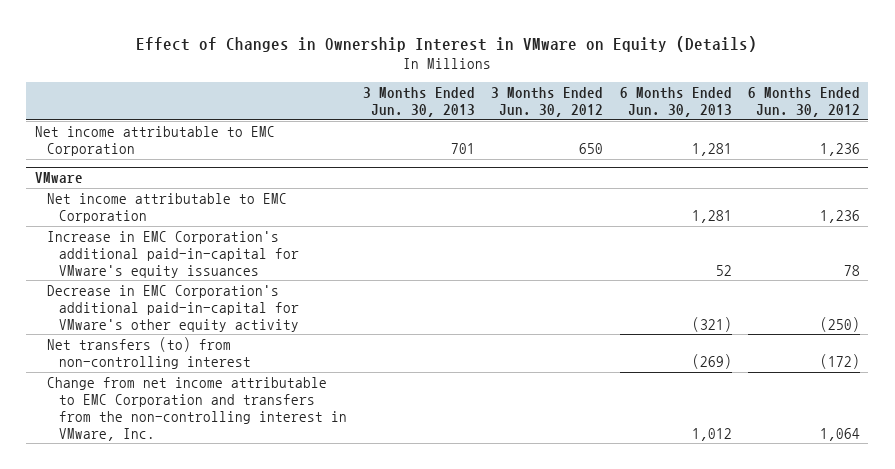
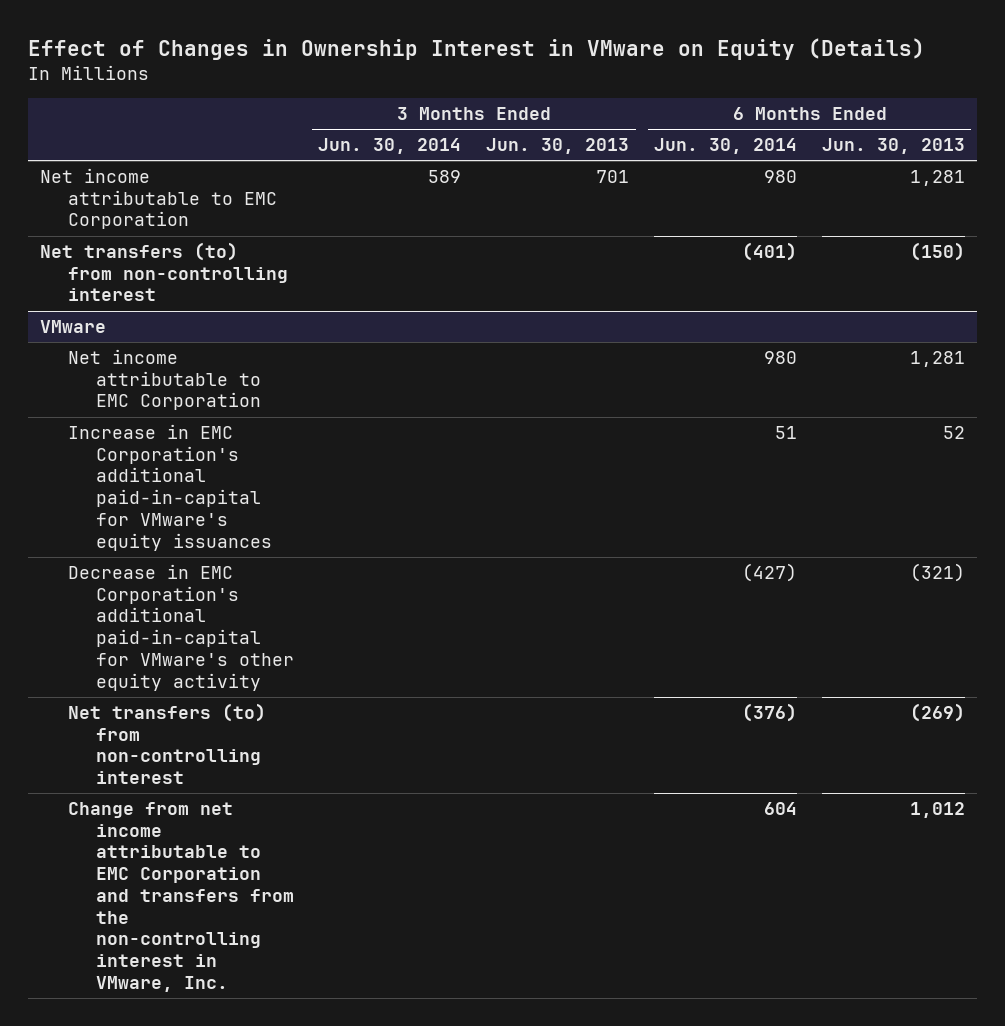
[491,87,604,118] 3 Months Ended Jun. 30, 2012 -> none
[748,87,861,118] 6 Months Ended Jun. 30, 2012 -> none
none -> [318,138,462,155] Jun. 30, 2014
none -> [654,138,798,155] Jun. 30, 2014
none -> [40,242,289,302] Net transfers (to) from non-controlling interest

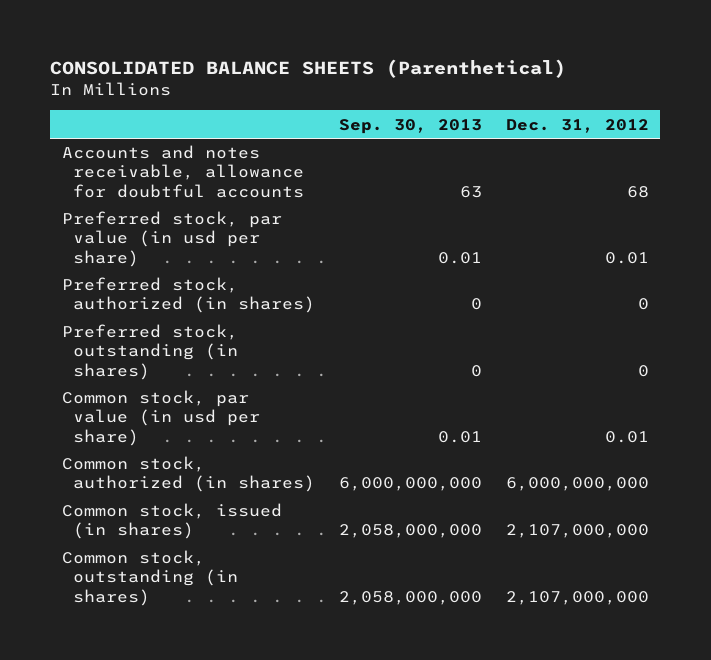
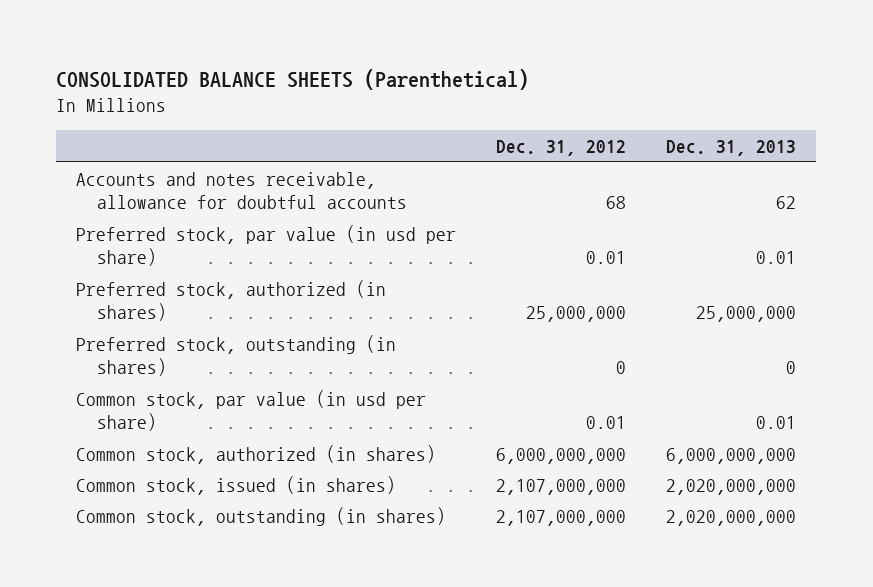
[338,118,482,134] Sep. 30, 2013 -> none
none -> [666,139,797,156] Dec. 31, 2013
[637,298,649,311] 0 -> [526,306,627,323] 25,000,000

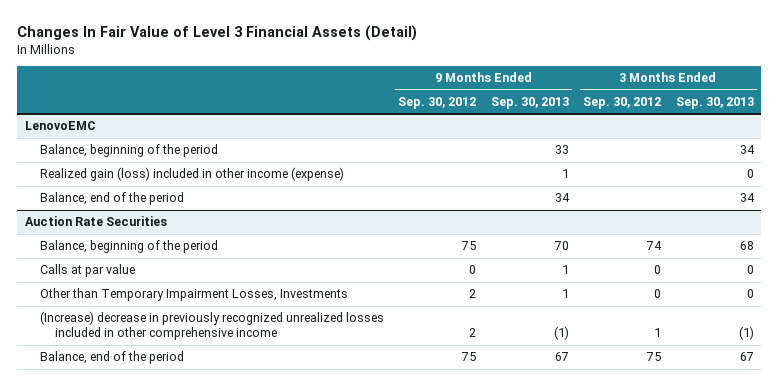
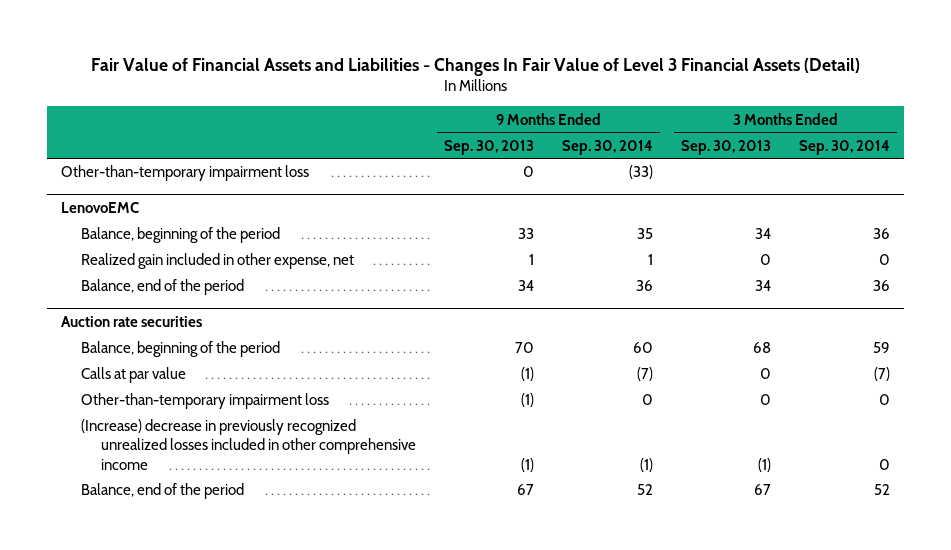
[17,24,418,41] Changes In Fair Value of Level 3 Financial Assets (Detail) -> [90,57,860,76] Fair Value of Financial Assets and Liabilities - Changes In Fair Value of Level 3 Financial Assets (Detail)
[398,96,477,109] Sep. 30, 2012 -> none
[583,96,662,109] Sep. 30, 2012 -> none
none -> [562,139,654,155] Sep. 30, 2014
none -> [799,139,891,155] Sep. 30, 2014
none -> [61,165,310,182] Other-than-temporary impairment loss
[39,167,344,182] Realized gain (loss) included in other income (expense) -> [81,253,355,270] Realized gain included in other expense, net
[24,216,167,227] Auction Rate Securities -> [61,315,203,327] Auction rate securities
[561,265,569,275] 1 -> [521,367,535,382] (1)
[39,288,348,302] Other than Temporary Impairment Losses, Investments -> [81,393,330,410] Other-than-temporary impairment loss
[561,289,569,299] 1 -> [521,393,535,408] (1)

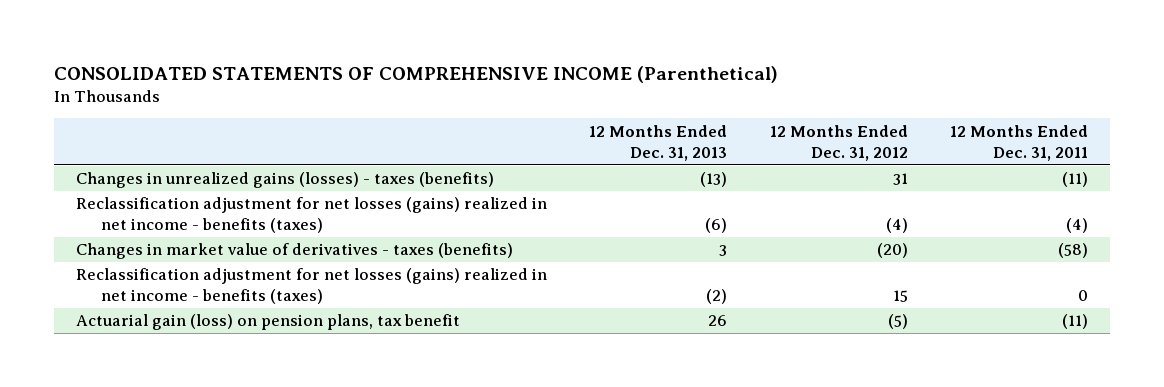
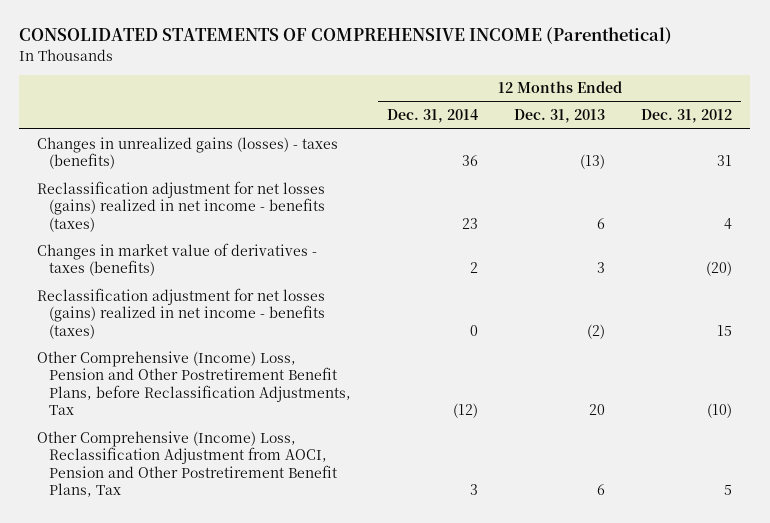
[950,124,1089,161] 12 Months Ended Dec. 31, 2011 -> none
none -> [387,109,479,124] Dec. 31, 2014
[705,218,728,234] (6) -> [597,217,606,229] 6
[885,218,908,234] (4) -> [724,217,733,229] 4
[75,314,460,331] Actuarial gain (loss) on pension plans, tax benefit -> none
none -> [37,350,352,416] Other Comprehensive (Income) Loss, Pension and Other Postretirement Benefit Plans, before Reclassification Adjustments, Tax
none -> [37,430,338,498] Other Comprehensive (Income) Loss, Reclassification Adjustment from AOCI, Pension and Other Postretirement Benefit Plans, Tax

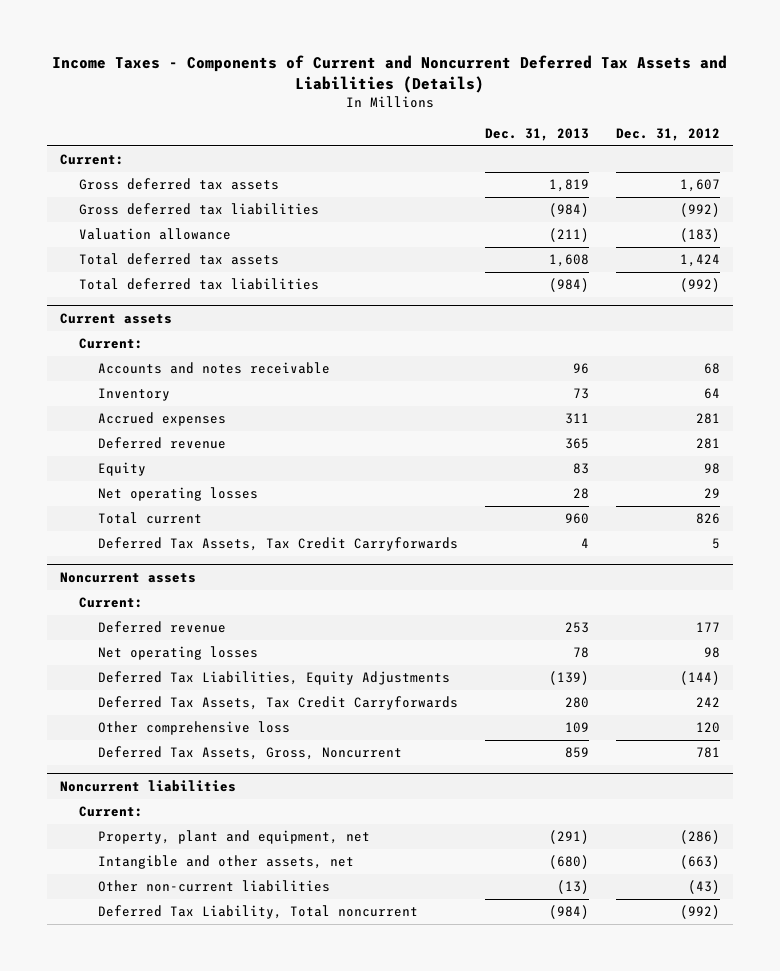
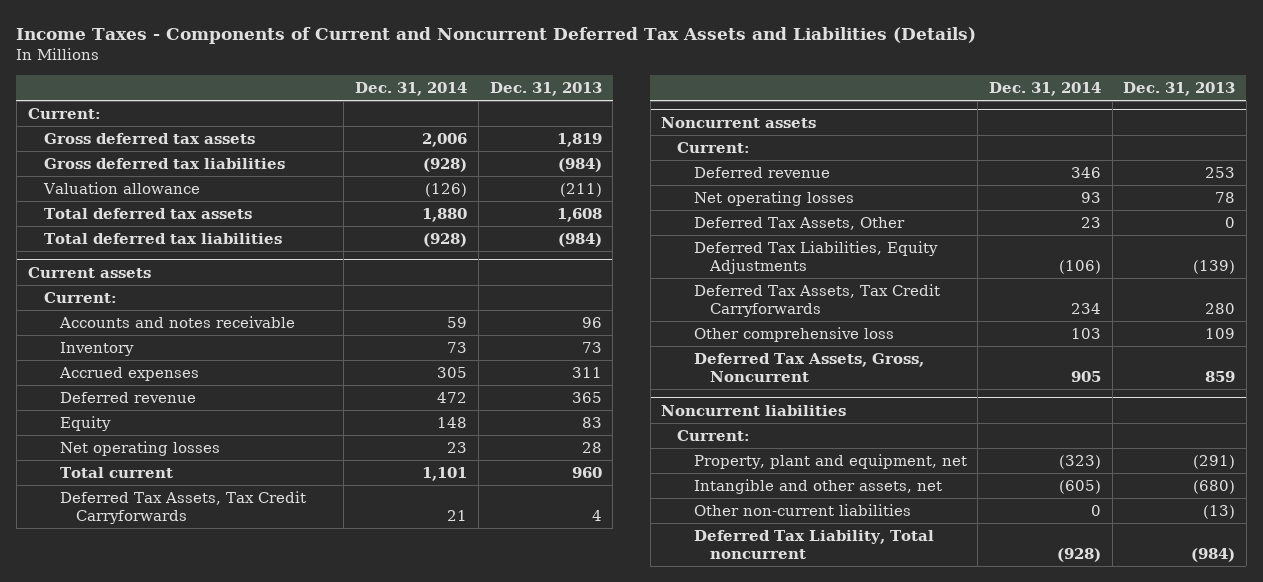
[615,127,720,141] Dec. 31, 2012 -> none
none -> [355,82,468,97] Dec. 31, 2014
none -> [693,217,905,231] Deferred Tax Assets, Other

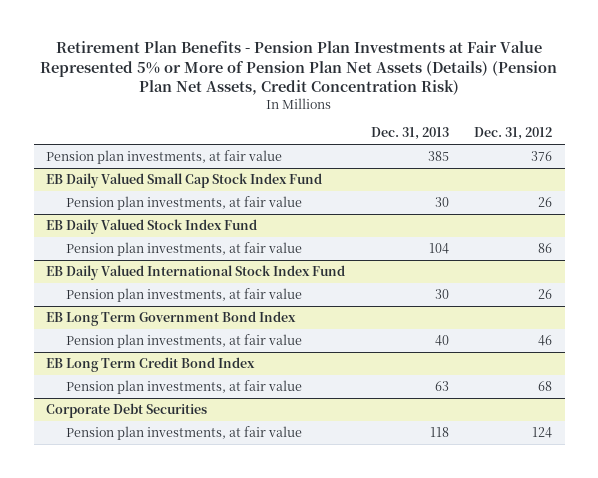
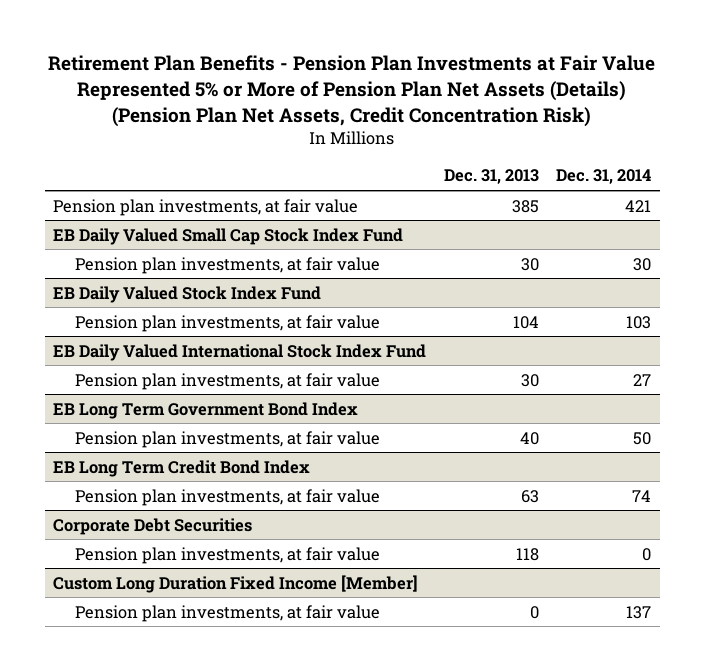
[473,127,552,141] Dec. 31, 2012 -> none
none -> [556,169,652,185] Dec. 31, 2014
none -> [53,574,419,593] Custom Long Duration Fixed Income [Member]
none -> [74,604,380,622] Pension plan investments, at fair value

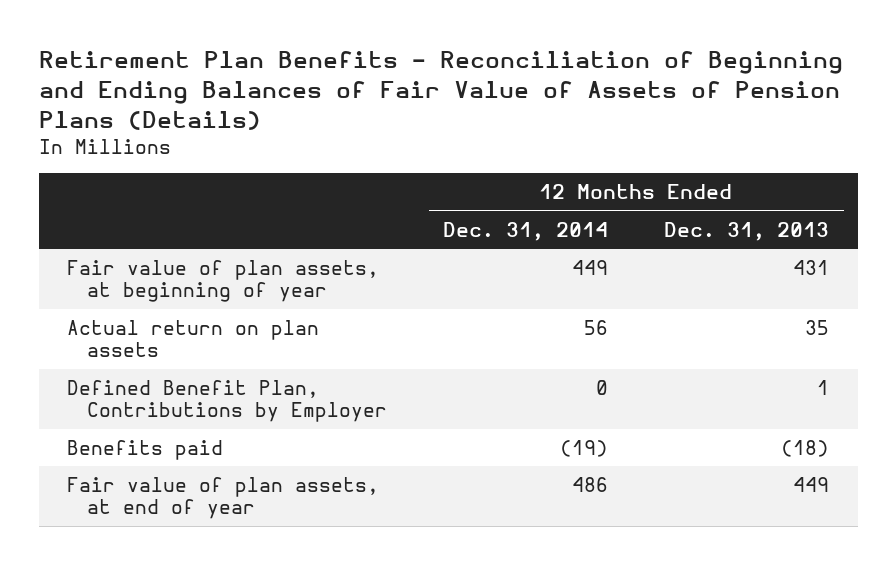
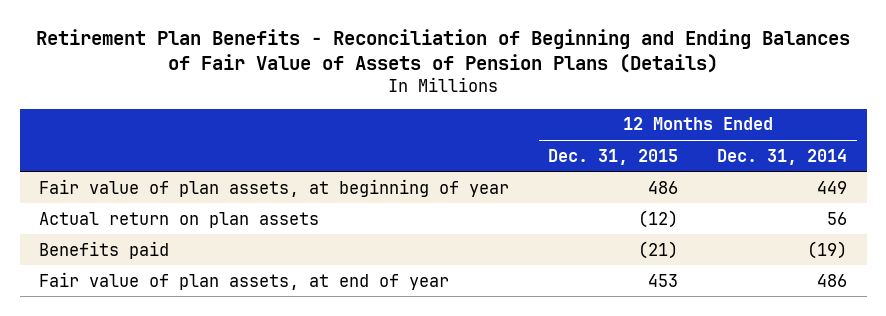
[664,221,830,241] Dec. 31, 2013 -> none
none -> [548,148,679,165] Dec. 31, 2015
[66,379,387,423] Defined Benefit Plan, Contributions by Employer -> none

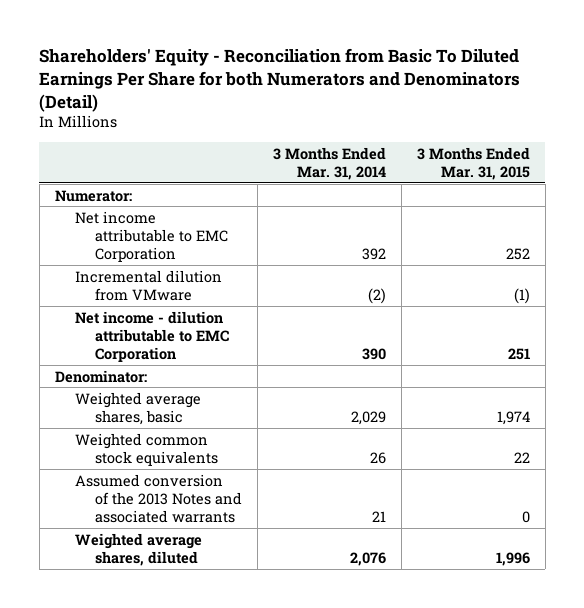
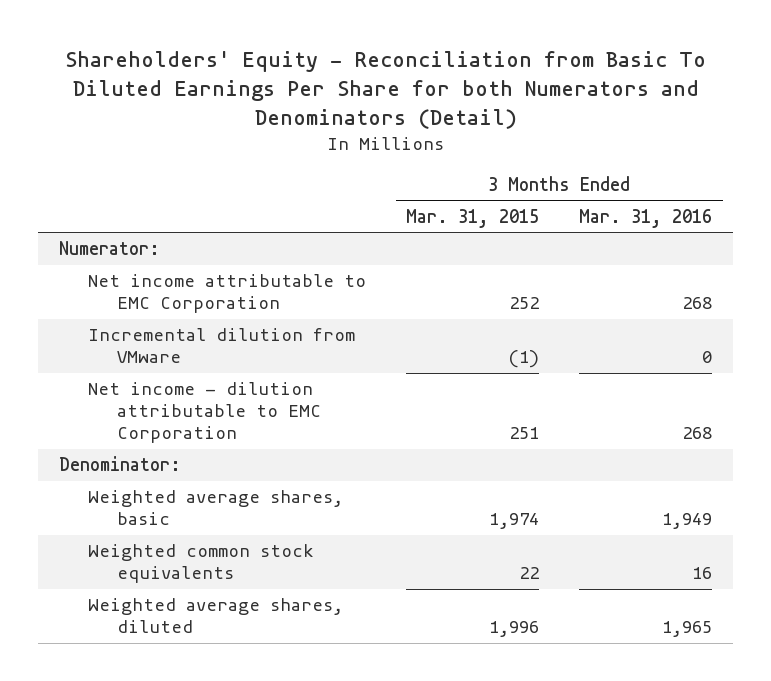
[272,146,386,180] 3 Months Ended Mar. 31, 2014 -> none
none -> [579,208,713,228] Mar. 31, 2016
[74,473,242,523] Assumed conversion of the 2013 Notes and associated warrants -> none

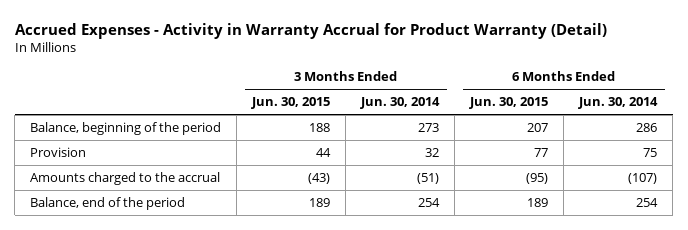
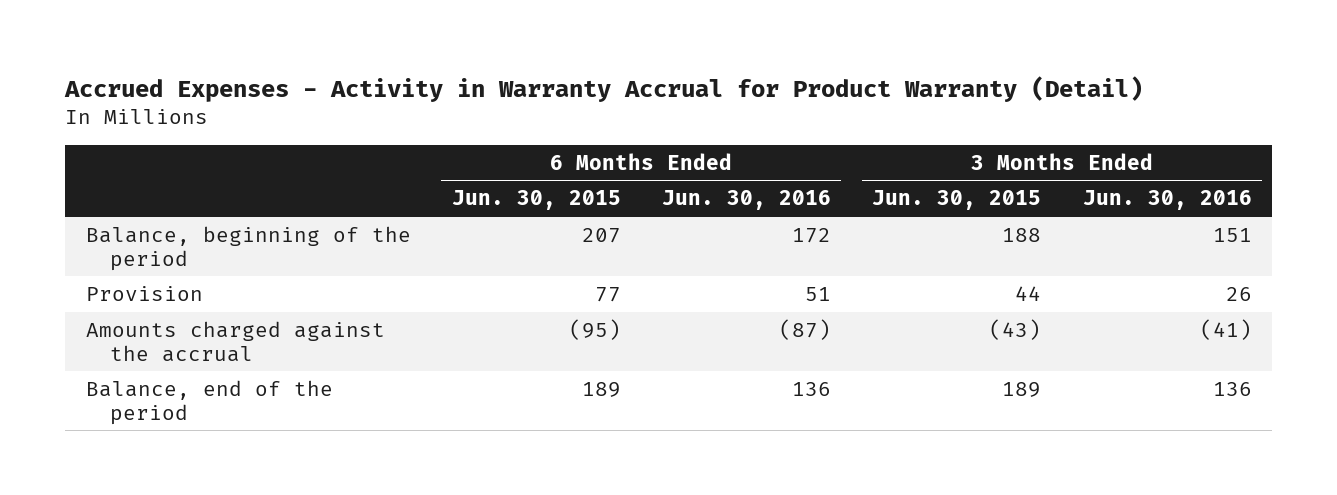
[360,97,441,110] Jun. 30, 2014 -> none
[578,97,659,110] Jun. 30, 2014 -> none
none -> [662,190,832,211] Jun. 30, 2016
none -> [1082,190,1252,211] Jun. 30, 2016
[30,171,221,185] Amounts charged to the accrual -> [85,321,385,362] Amounts charged against the accrual

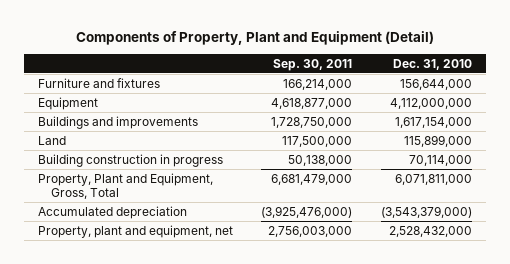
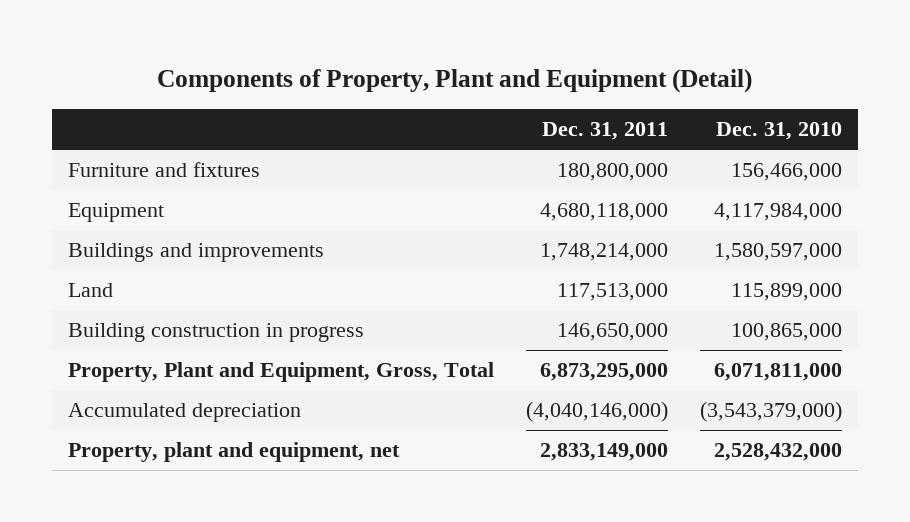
[273,58,353,71] Sep. 30, 2011 -> none
none -> [542,122,669,141] Dec. 31, 2011
[399,78,472,90] 156,644,000 -> [731,163,843,182] 156,466,000
[389,97,472,109] 4,112,000,000 -> [714,203,843,222] 4,117,984,000
[394,116,472,128] 1,617,154,000 -> [714,243,843,262] 1,580,597,000
[408,154,472,166] 70,114,000 -> [731,323,843,342] 100,865,000

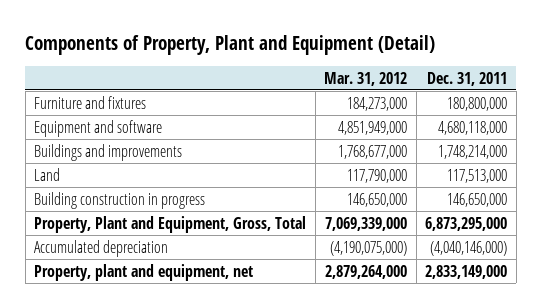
[716,122,843,141] Dec. 31, 2010 -> none
none -> [324,71,408,86] Mar. 31, 2012
[68,203,165,223] Equipment -> [34,119,163,137] Equipment and software

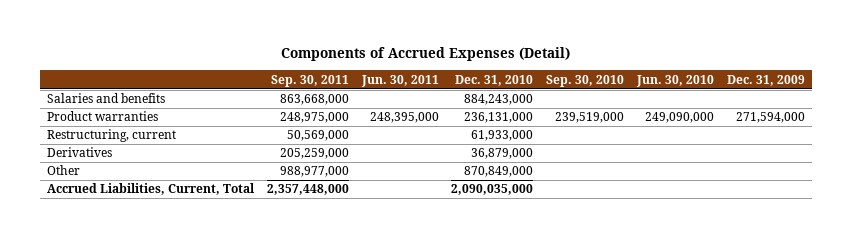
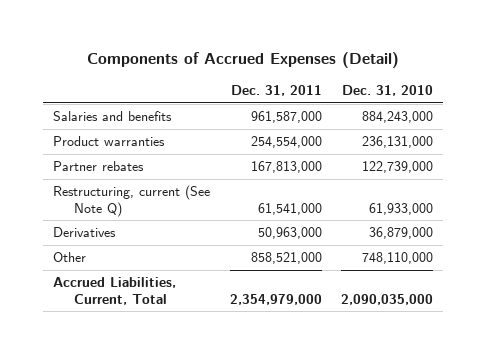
[270,74,349,87] Sep. 30, 2011 -> none
[360,74,439,87] Jun. 30, 2011 -> none
[546,74,625,87] Sep. 30, 2010 -> none
[636,74,715,87] Jun. 30, 2010 -> none
[727,74,806,86] Dec. 31, 2009 -> none
none -> [230,84,322,96] Dec. 31, 2011
none -> [53,161,145,172] Partner rebates
[46,129,176,143] Restructuring, current -> [53,185,211,217] Restructuring, current (See Note Q)
[464,166,534,178] 870,849,000 -> [362,252,434,265] 748,110,000

